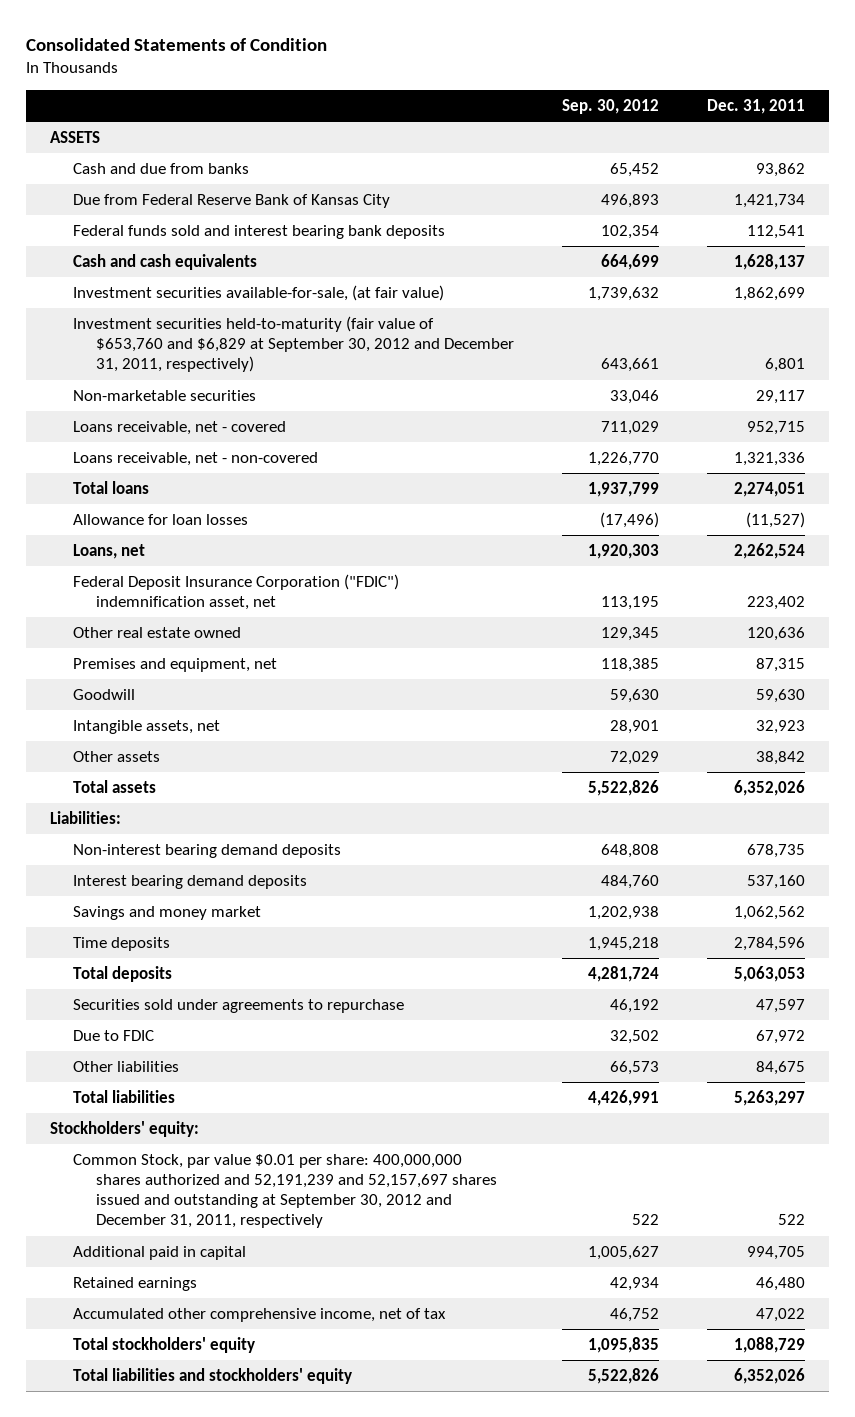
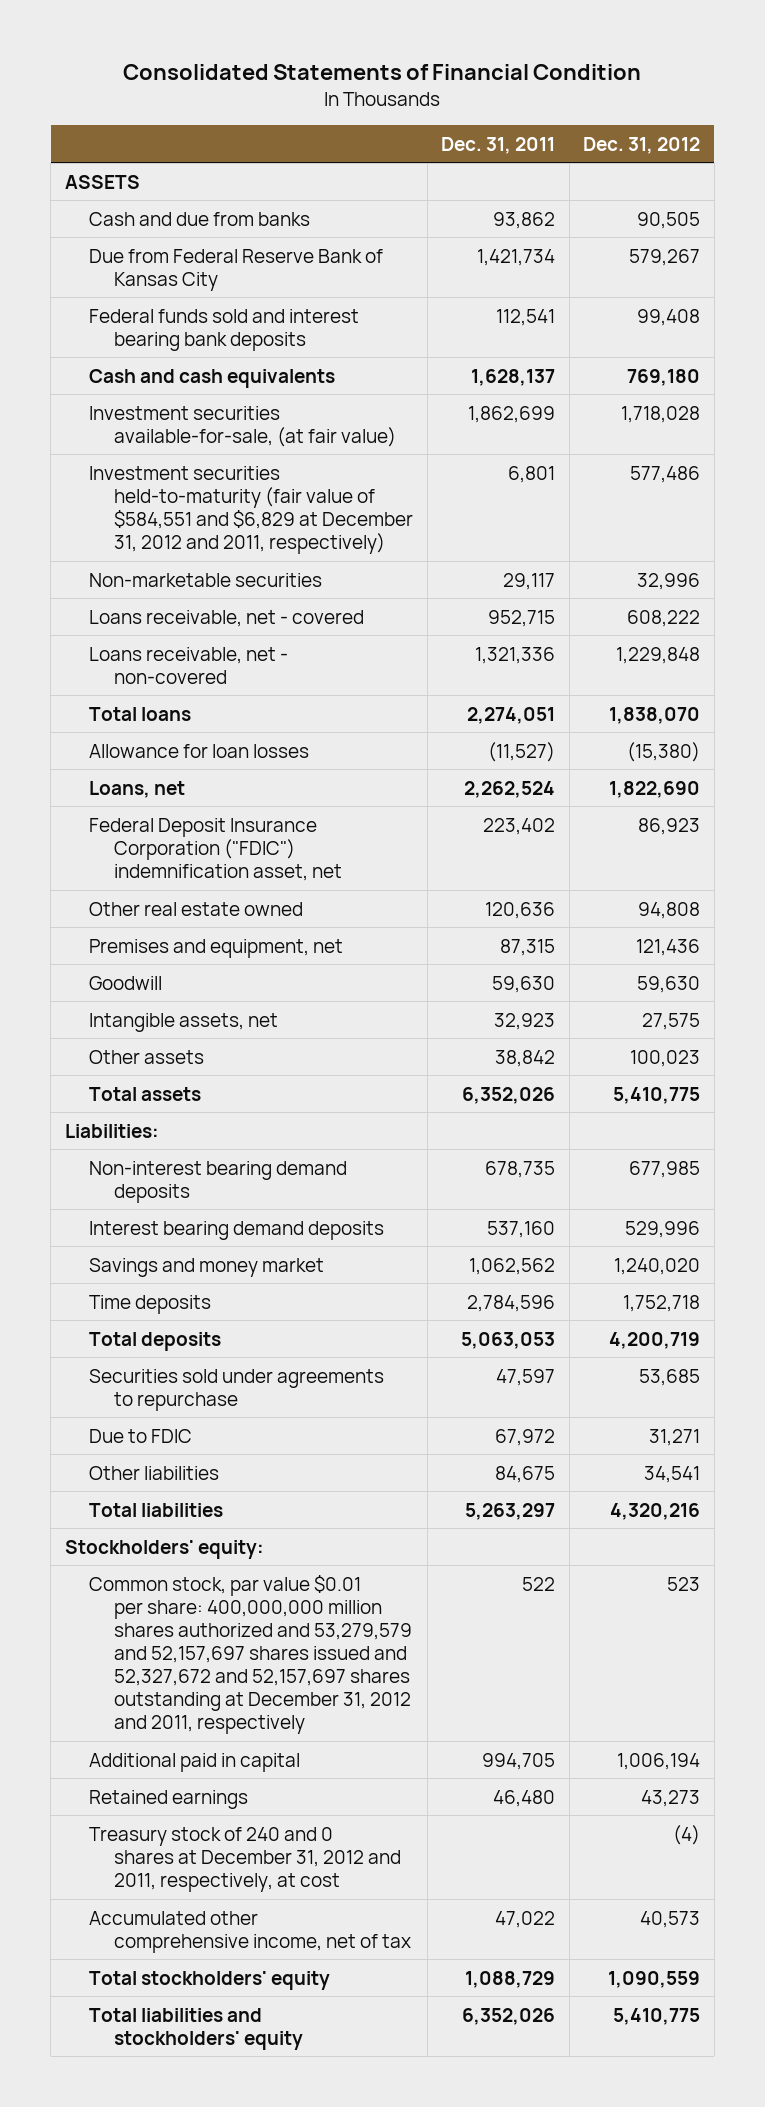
[25,38,327,52] Consolidated Statements of Condition -> [123,64,642,81] Consolidated Statements of Financial Condition
[562,98,660,114] Sep. 30, 2012 -> none
none -> [583,136,701,154] Dec. 31, 2012
[72,316,514,373] Investment securities held-to-maturity (fair value of $653,760 and $6,829 at September 30, 2012 and December 31, 2011, respectively) -> [89,465,413,554] Investment securities held-to-maturity (fair value of $584,551 and $6,829 at December 31, 2012 and 2011, respectively)
[72,1154,497,1229] Common Stock, par value $0.01 per share: 400,000,000 shares authorized and 52,191,239 and 52,157,697 shares issued and outstanding at September 30, 2012 and December 31, 2011, respectively -> [89,1574,412,1735] Common stock, par value $0.01 per share: 400,000,000 million shares authorized and 53,279,579 and 52,157,697 shares issued and 52,327,672 and 52,157,697 shares outstanding at December 31, 2012 and 2011, respectively
none -> [89,1826,401,1892] Treasury stock of 240 and 0 shares at December 31, 2012 and 2011, respectively, at cost

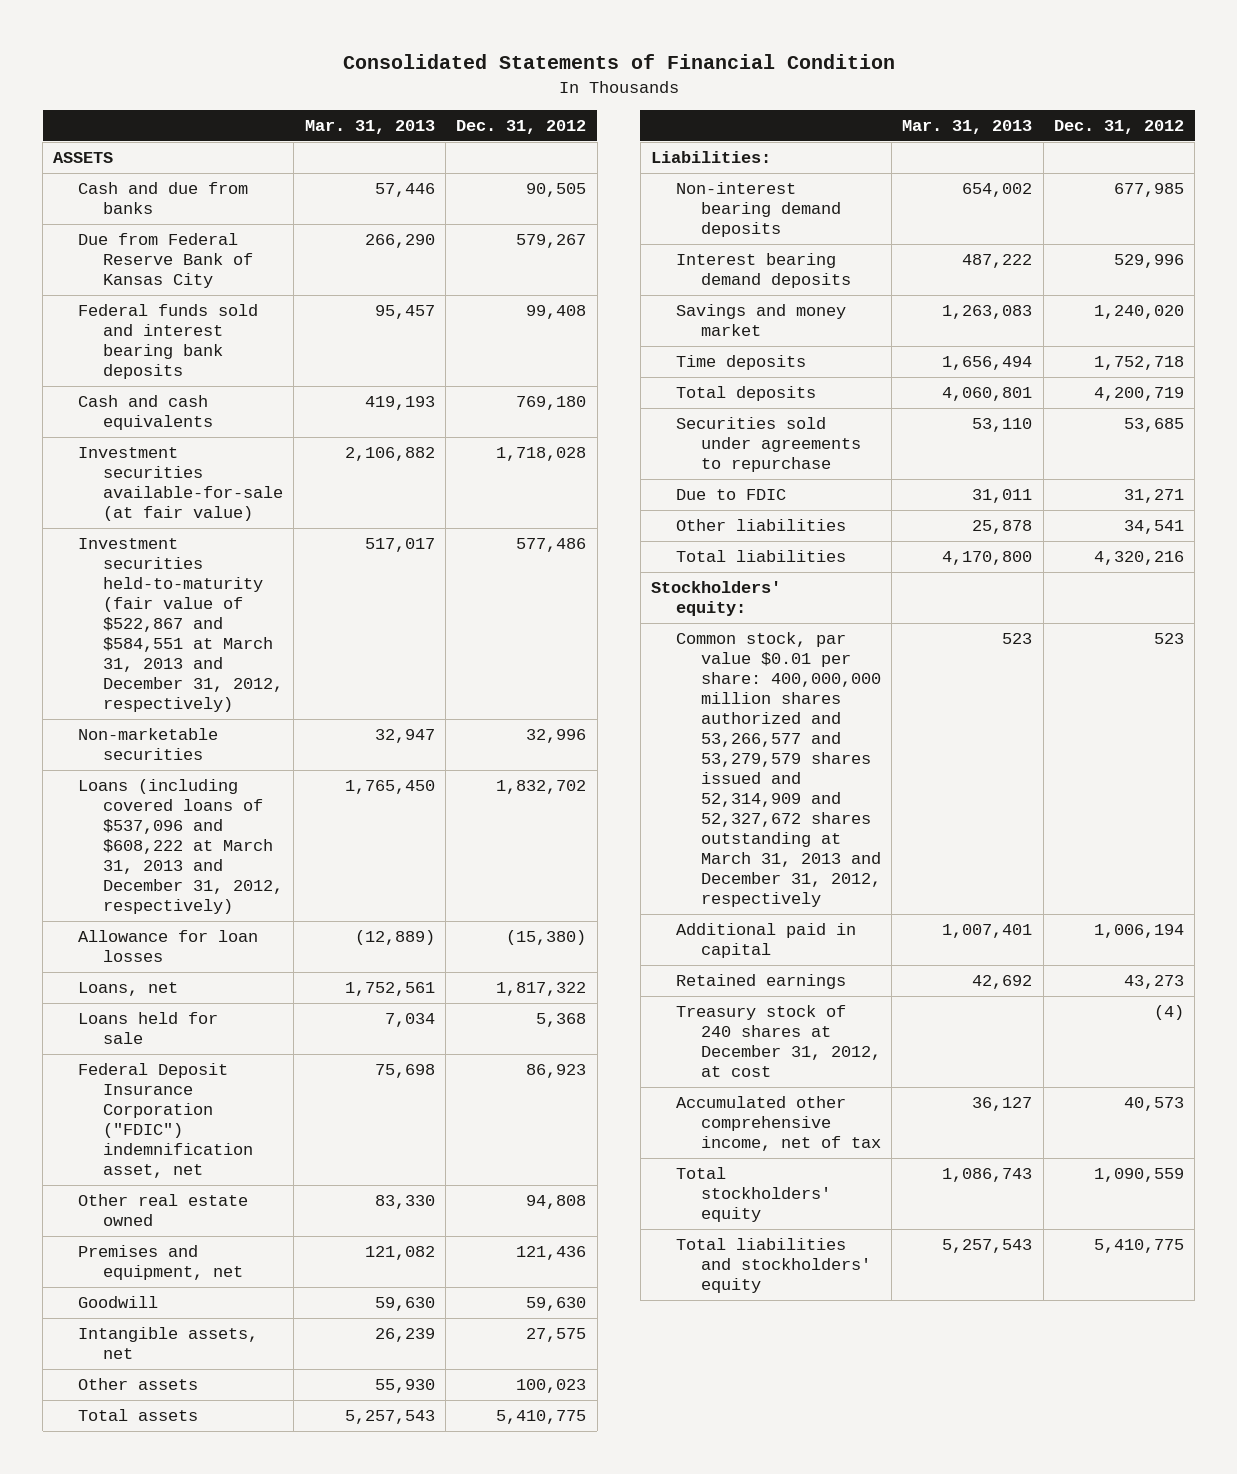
[441,136,556,154] Dec. 31, 2011 -> none
none -> [304,119,435,134] Mar. 31, 2013
[89,405,396,447] Investment securities available-for-sale, (at fair value) -> [78,447,284,522] Investment securities available-for-sale (at fair value)
[89,465,413,554] Investment securities held-to-maturity (fair value of $584,551 and $6,829 at December 31, 2012 and 2011, respectively) -> [78,538,284,713] Investment securities held-to-maturity (fair value of $522,867 and $584,551 at March 31, 2013 and December 31, 2012, respectively)
[89,609,365,627] Loans receivable, net - covered -> none
[89,646,289,684] Loans receivable, net - non-covered -> none
[89,706,192,721] Total loans -> none
none -> [78,779,284,915] Loans (including covered loans of $537,096 and $608,222 at March 31, 2013 and December 31, 2012, respectively)
[609,780,701,798] 1,822,690 -> [496,982,587,997] 1,817,322
none -> [78,1012,219,1045] Loans held for sale
[89,1574,412,1735] Common stock, par value $0.01 per share: 400,000,000 million shares authorized and 53,279,579 and 52,157,697 shares issued and 52,327,672 and 52,157,697 shares outstanding at December 31, 2012 and 2011, respectively -> [675,632,881,908] Common stock, par value $0.01 per share: 400,000,000 million shares authorized and 53,266,577 and 53,279,579 shares issued and 52,314,909 and 52,327,672 shares outstanding at March 31, 2013 and December 31, 2012, respectively
[89,1826,401,1892] Treasury stock of 240 and 0 shares at December 31, 2012 and 2011, respectively, at cost -> [675,1005,881,1078] Treasury stock of 240 shares at December 31, 2012, at cost

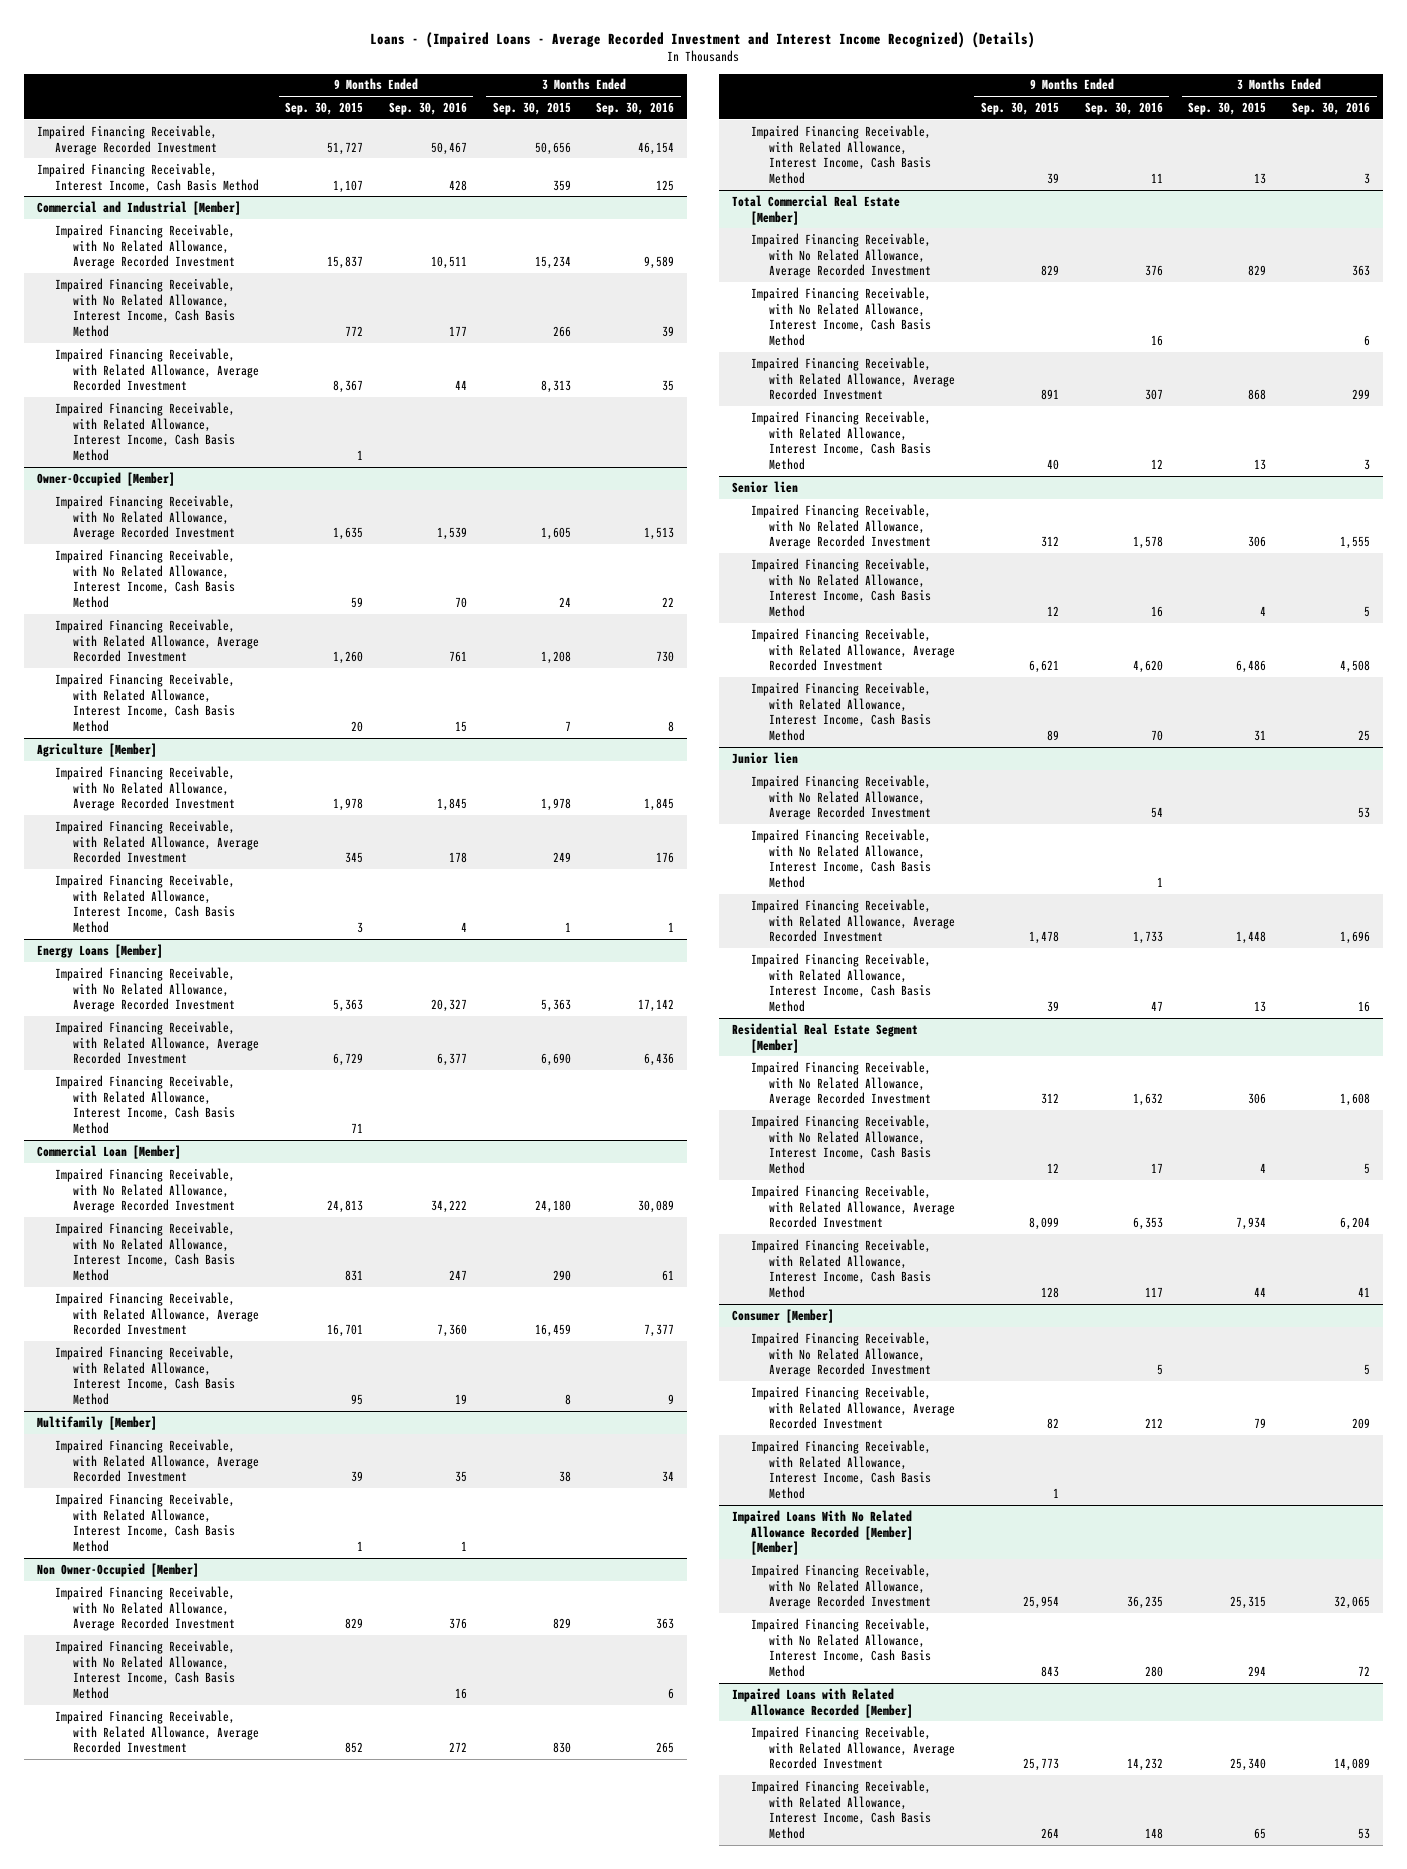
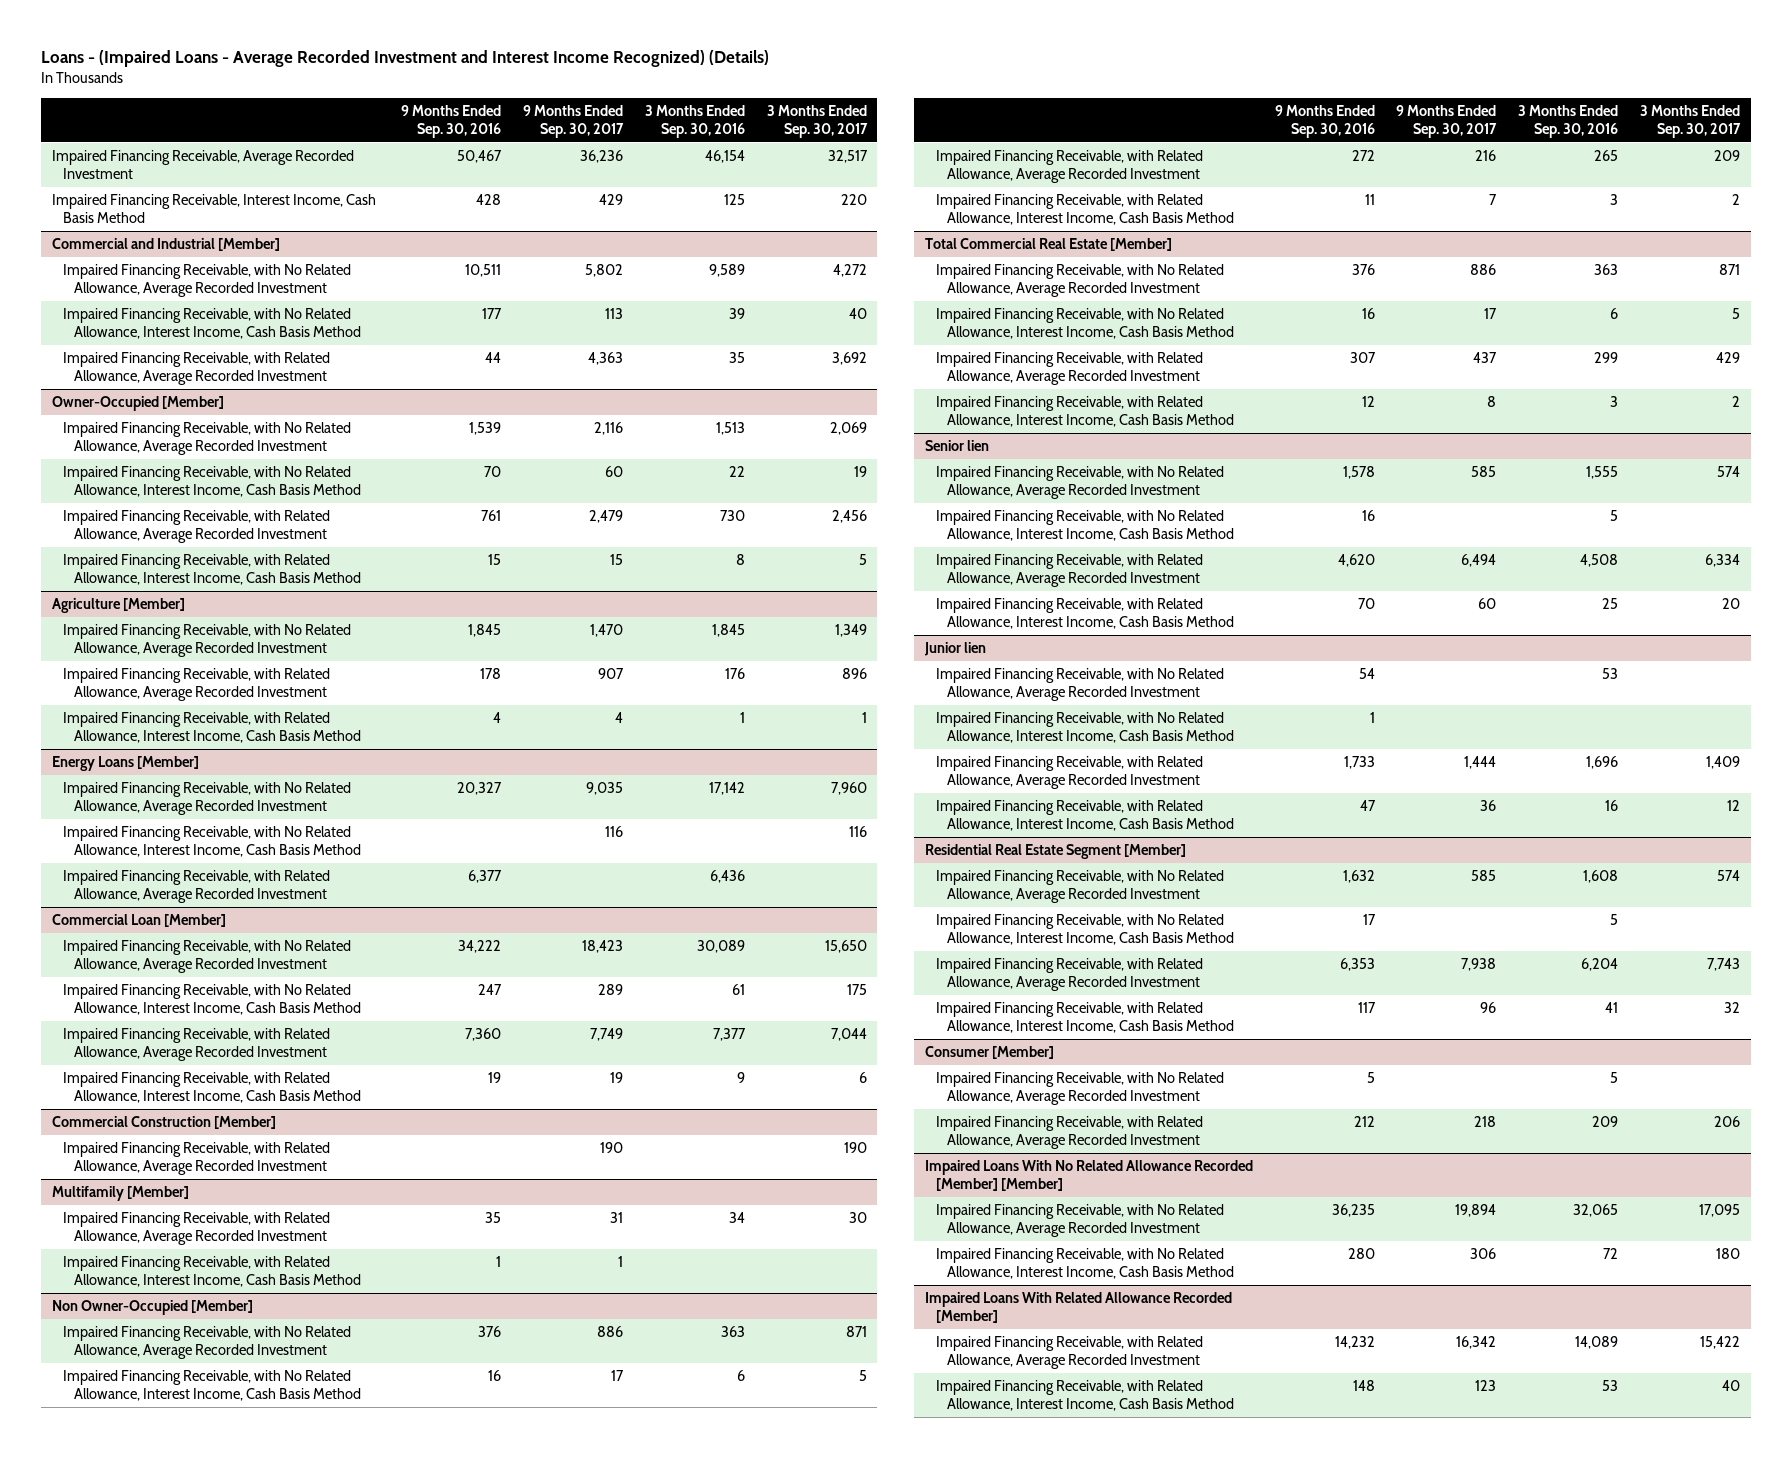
[285,101,364,115] Sep. 30, 2015 -> none
[492,101,571,115] Sep. 30, 2015 -> none
none -> [523,104,625,138] 9 Months Ended Sep. 30, 2017
none -> [766,104,868,138] 3 Months Ended Sep. 30, 2017
[54,401,236,462] Impaired Financing Receivable, with Related Allowance, Interest Income, Cash Basis Method -> none
none -> [62,826,362,858] Impaired Financing Receivable, with No Related Allowance, Interest Income, Cash Basis Method
[54,1074,236,1135] Impaired Financing Receivable, with Related Allowance, Interest Income, Cash Basis Method -> none
none -> [51,1116,276,1130] Commercial Construction [Member]
none -> [62,1142,330,1176] Impaired Financing Receivable, with Related Allowance, Average Recorded Investment
[750,1439,932,1500] Impaired Financing Receivable, with Related Allowance, Interest Income, Cash Basis Method -> none
[732,1687,913,1718] Impaired Loans with Related Allowance Recorded [Member] -> [924,1292,1232,1324] Impaired Loans With Related Allowance Recorded [Member]

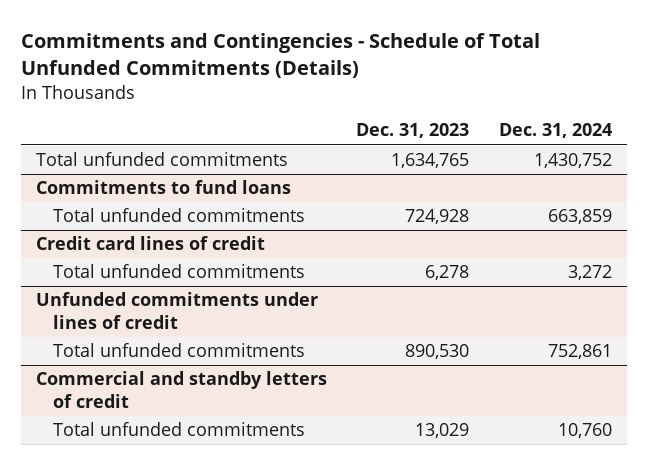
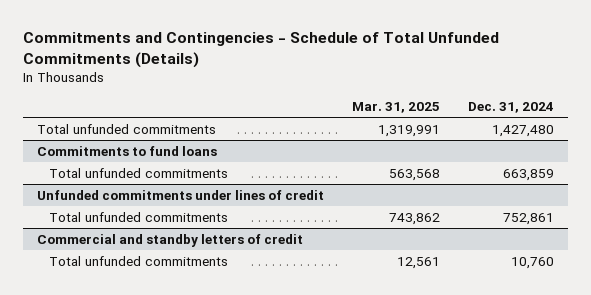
[356,123,470,139] Dec. 31, 2023 -> none
none -> [351,101,440,113] Mar. 31, 2025
[533,153,612,169] 1,430,752 -> [491,124,554,137] 1,427,480
[35,236,265,251] Credit card lines of credit -> none
[52,264,305,279] Total unfunded commitments -> none

